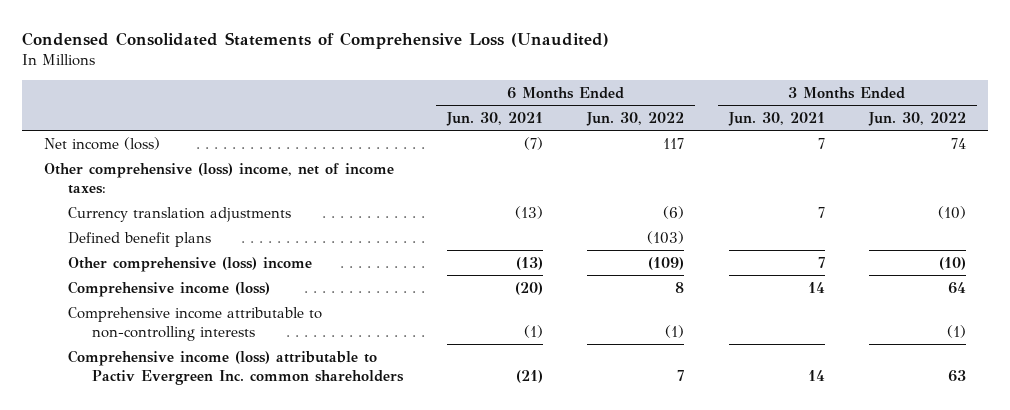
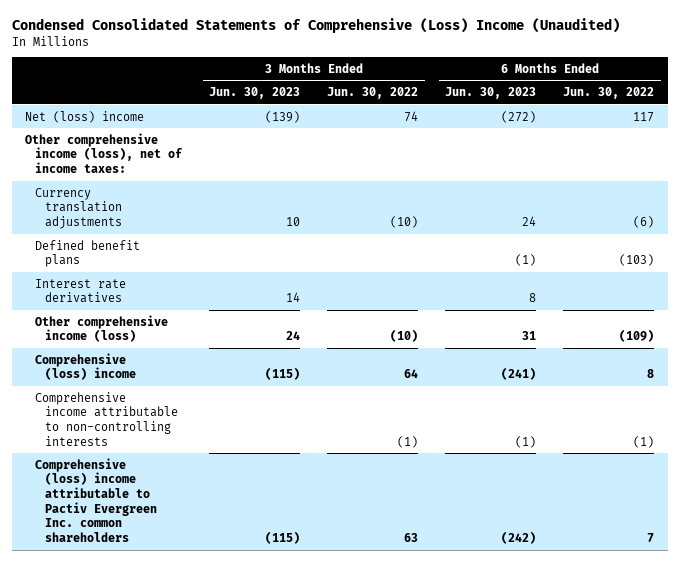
[21,32,609,50] Condensed Consolidated Statements of Comprehensive Loss (Unaudited) -> [11,17,620,33] Condensed Consolidated Statements of Comprehensive (Loss) Income (Unaudited)
[446,111,544,126] Jun. 30, 2021 -> none
[727,111,825,126] Jun. 30, 2021 -> none
none -> [209,87,301,100] Jun. 30, 2023
none -> [445,87,537,100] Jun. 30, 2023
[44,136,161,150] Net income (loss) -> [25,110,145,123] Net (loss) income
[44,162,395,195] Other comprehensive (loss) income, net of income taxes: -> [25,132,183,174] Other comprehensive income (loss), net of income taxes:
none -> [35,278,127,304] Interest rate derivatives
[67,256,312,272] Other comprehensive (loss) income -> [35,314,169,343] Other comprehensive income (loss)
[67,280,270,297] Comprehensive income (loss) -> [35,352,137,381] Comprehensive (loss) income
[67,349,404,386] Comprehensive income (loss) attributable to Pactiv Evergreen Inc. common shareholders -> [35,457,158,543] Comprehensive (loss) income attributable to Pactiv Evergreen Inc. common shareholders

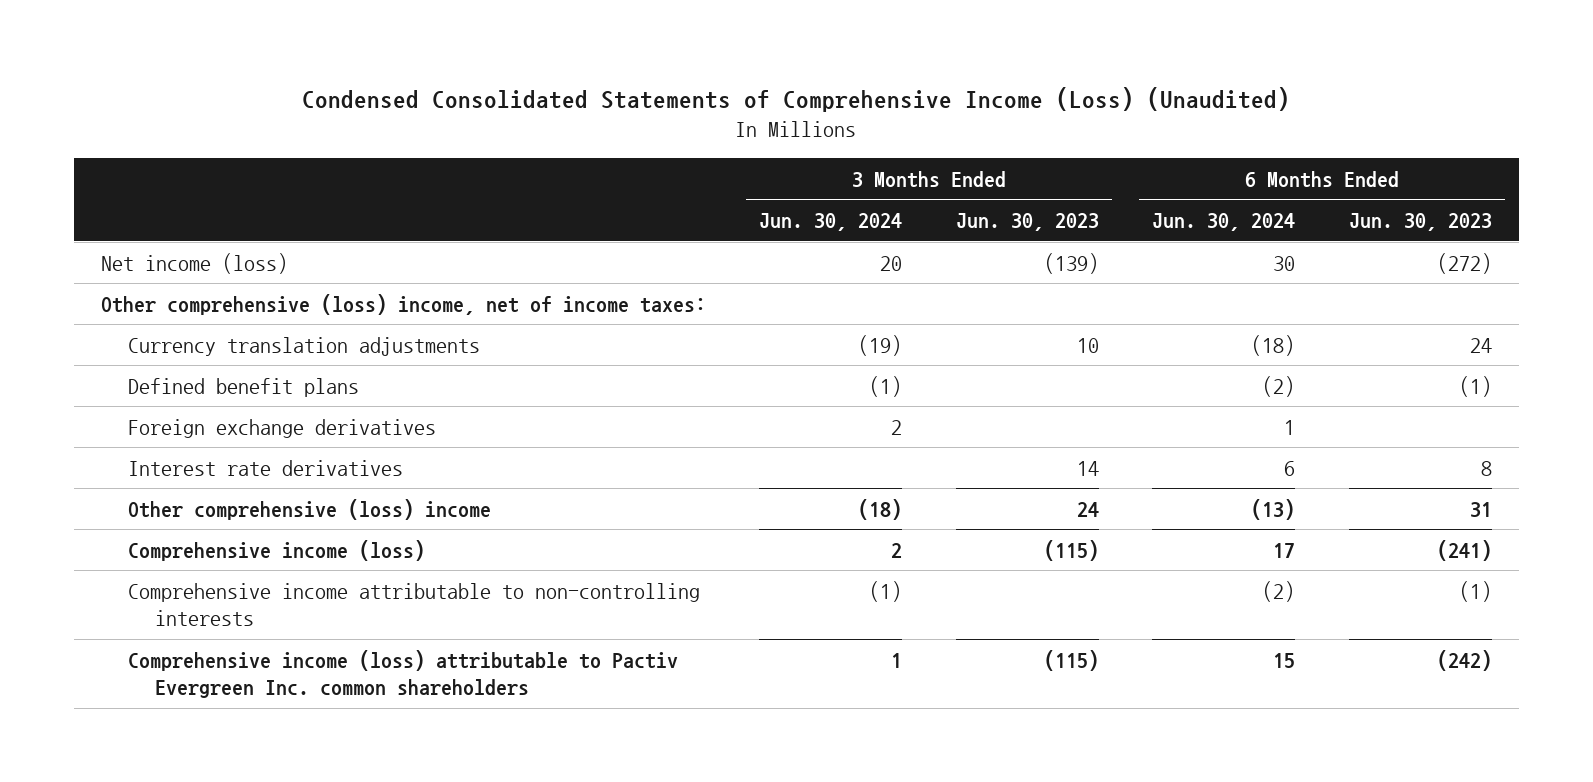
[11,17,620,33] Condensed Consolidated Statements of Comprehensive (Loss) Income (Unaudited) -> [302,87,1291,113] Condensed Consolidated Statements of Comprehensive Income (Loss) (Unaudited)
[327,87,419,100] Jun. 30, 2022 -> none
[563,87,655,100] Jun. 30, 2022 -> none
none -> [759,213,903,232] Jun. 30, 2024
none -> [1152,213,1296,232] Jun. 30, 2024
[25,110,145,123] Net (loss) income -> [100,252,288,274] Net income (loss)
[25,132,183,174] Other comprehensive income (loss), net of income taxes: -> [100,293,706,315] Other comprehensive (loss) income, net of income taxes:
none -> [127,418,436,438] Foreign exchange derivatives
[35,314,169,343] Other comprehensive income (loss) -> [127,498,491,520] Other comprehensive (loss) income
[35,352,137,381] Comprehensive (loss) income -> [127,539,425,561] Comprehensive income (loss)
[35,457,158,543] Comprehensive (loss) income attributable to Pactiv Evergreen Inc. common shareholders -> [127,649,678,699] Comprehensive income (loss) attributable to Pactiv Evergreen Inc. common shareholders

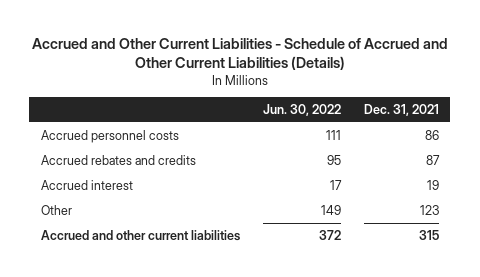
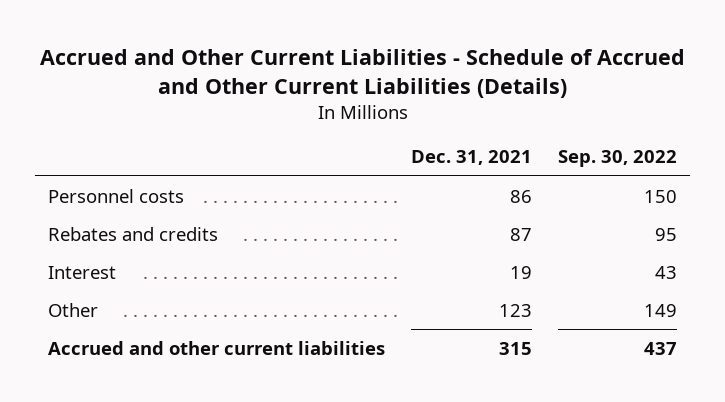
[262,104,341,117] Jun. 30, 2022 -> none
none -> [558,150,678,168] Sep. 30, 2022
[40,129,179,143] Accrued personnel costs -> [48,188,185,203] Personnel costs
[40,154,196,165] Accrued rebates and credits -> [48,226,219,241] Rebates and credits
[40,179,133,190] Accrued interest -> [48,265,117,279] Interest

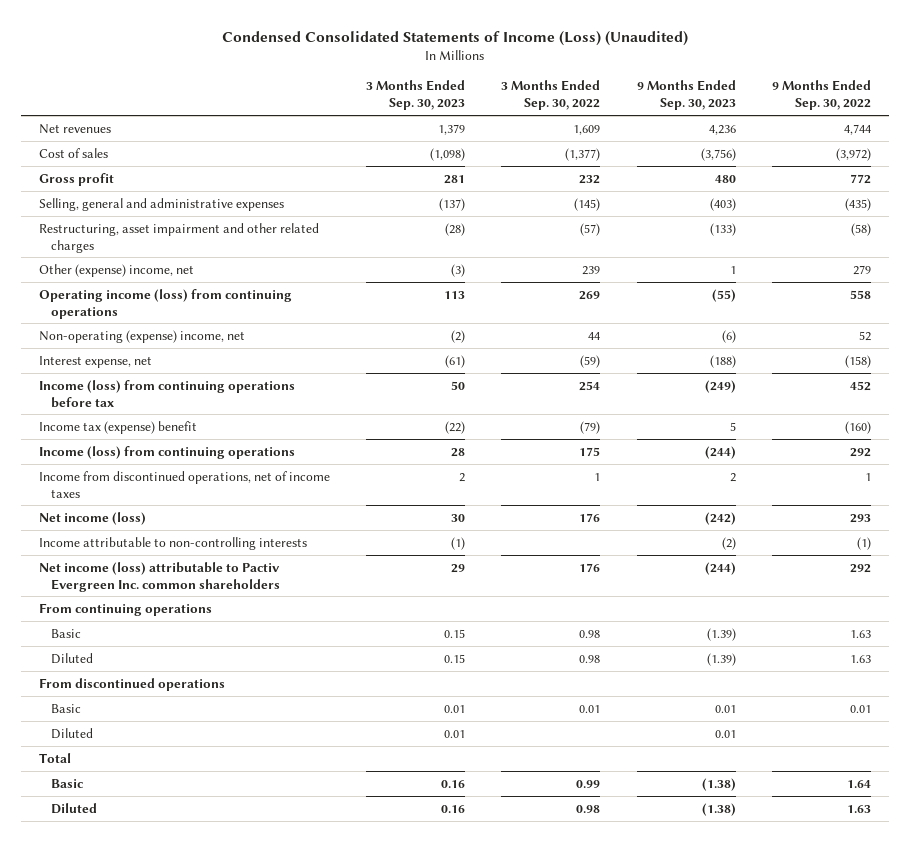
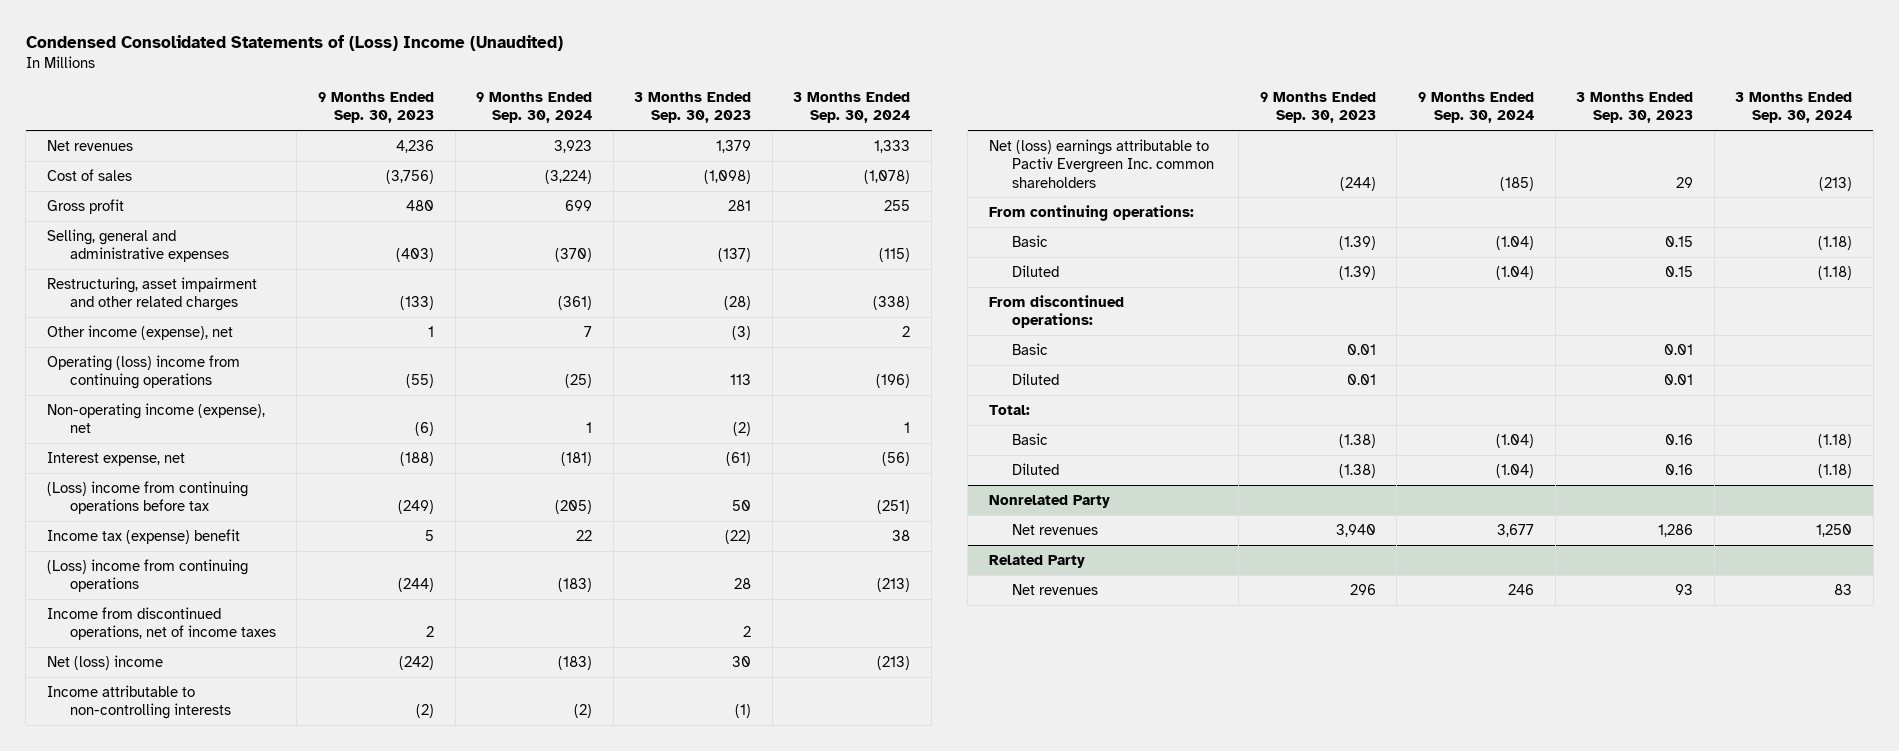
[221,30,688,46] Condensed Consolidated Statements of Income (Loss) (Unaudited) -> [25,35,563,52] Condensed Consolidated Statements of (Loss) Income (Unaudited)
[501,80,601,111] 3 Months Ended Sep. 30, 2022 -> none
[771,80,871,111] 9 Months Ended Sep. 30, 2022 -> none
none -> [476,91,593,124] 9 Months Ended Sep. 30, 2024
none -> [793,91,911,124] 3 Months Ended Sep. 30, 2024
[38,263,194,277] Other (expense) income, net -> [46,324,233,340] Other income (expense), net
[38,288,292,319] Operating income (loss) from continuing operations -> [46,354,240,390] Operating (loss) income from continuing operations
[38,329,245,343] Non-operating (expense) income, net -> [46,402,265,434] Non-operating income (expense), net
[38,379,295,408] Income (loss) from continuing operations before tax -> [46,480,248,515] (Loss) income from continuing operations before tax
[38,445,295,459] Income (loss) from continuing operations -> [46,558,248,593] (Loss) income from continuing operations
[38,511,146,525] Net income (loss) -> [46,654,163,670] Net (loss) income
[38,561,281,592] Net income (loss) attributable to Pactiv Evergreen Inc. common shareholders -> [988,138,1214,188] Net (loss) earnings attributable to Pactiv Evergreen Inc. common shareholders
[38,602,212,616] From continuing operations -> [988,204,1194,221] From continuing operations:
[38,677,225,691] From discontinued operations -> [988,294,1124,329] From discontinued operations:
[38,752,71,763] Total -> [988,404,1030,415] Total:
none -> [988,494,1110,508] Nonrelated Party
none -> [1011,523,1098,535] Net revenues
none -> [988,554,1085,568] Related Party
none -> [1011,583,1098,595] Net revenues

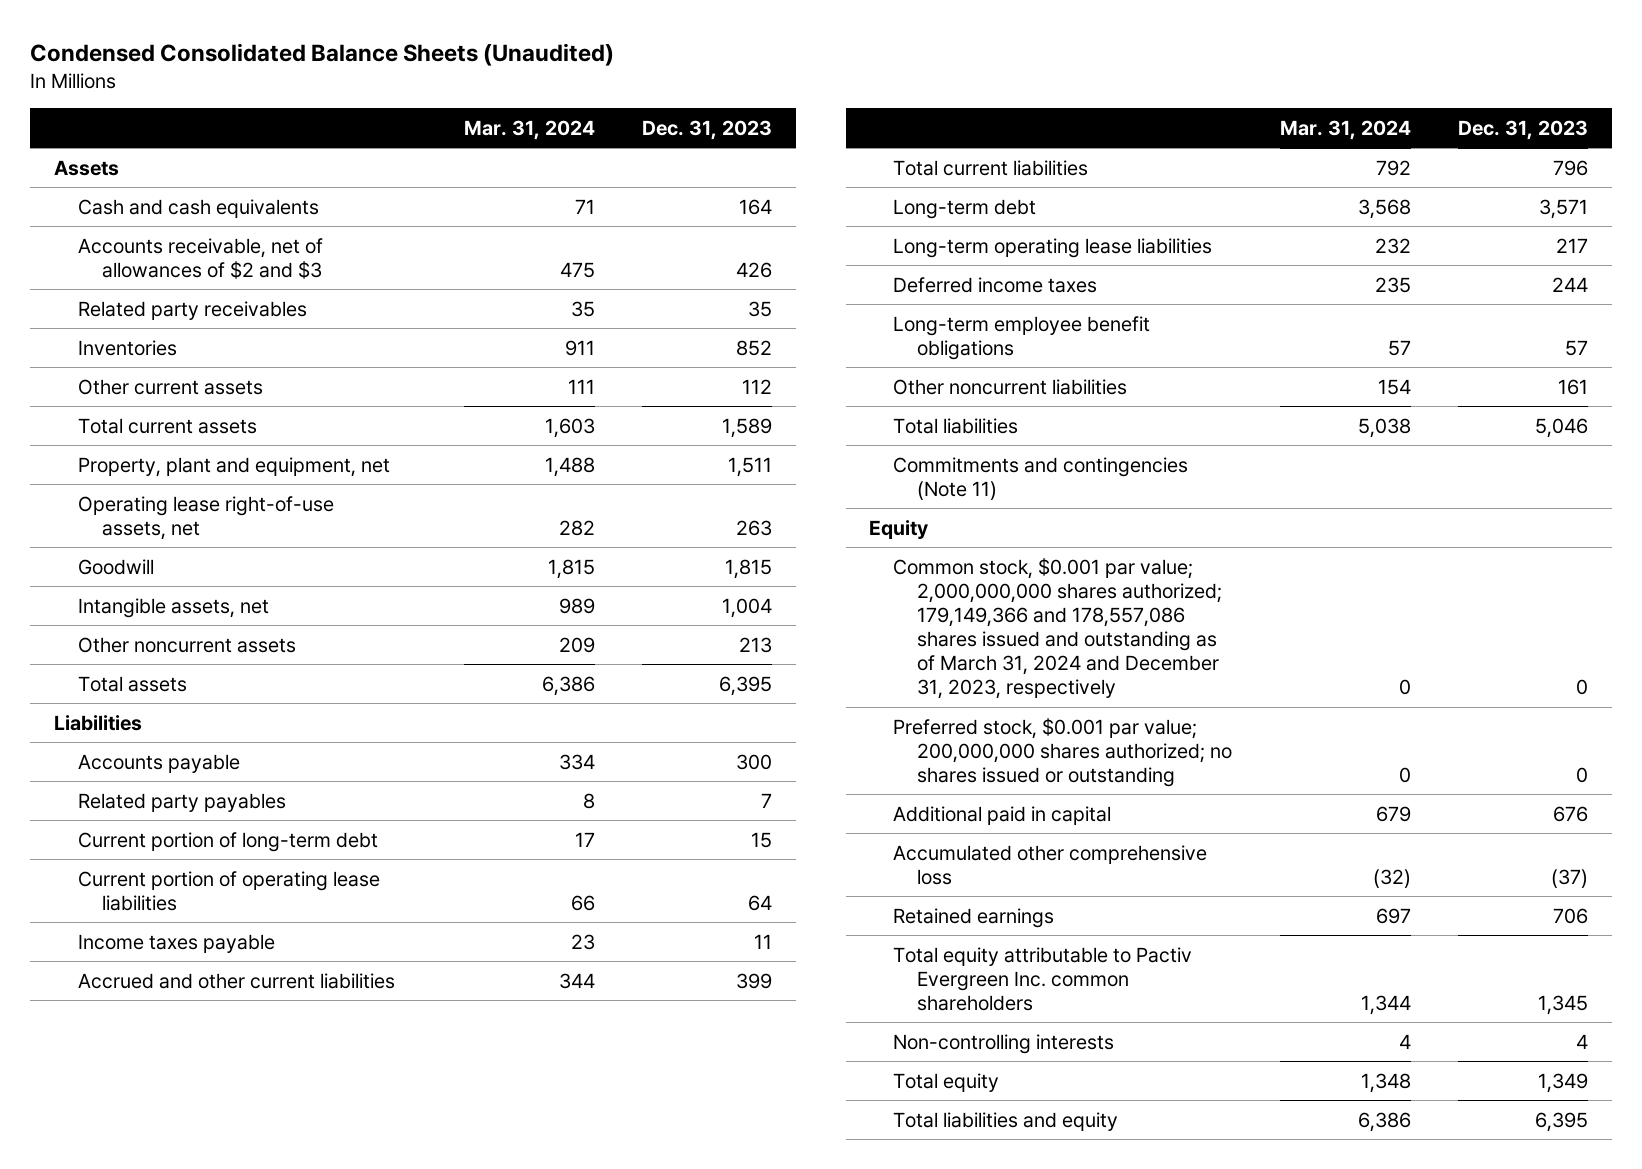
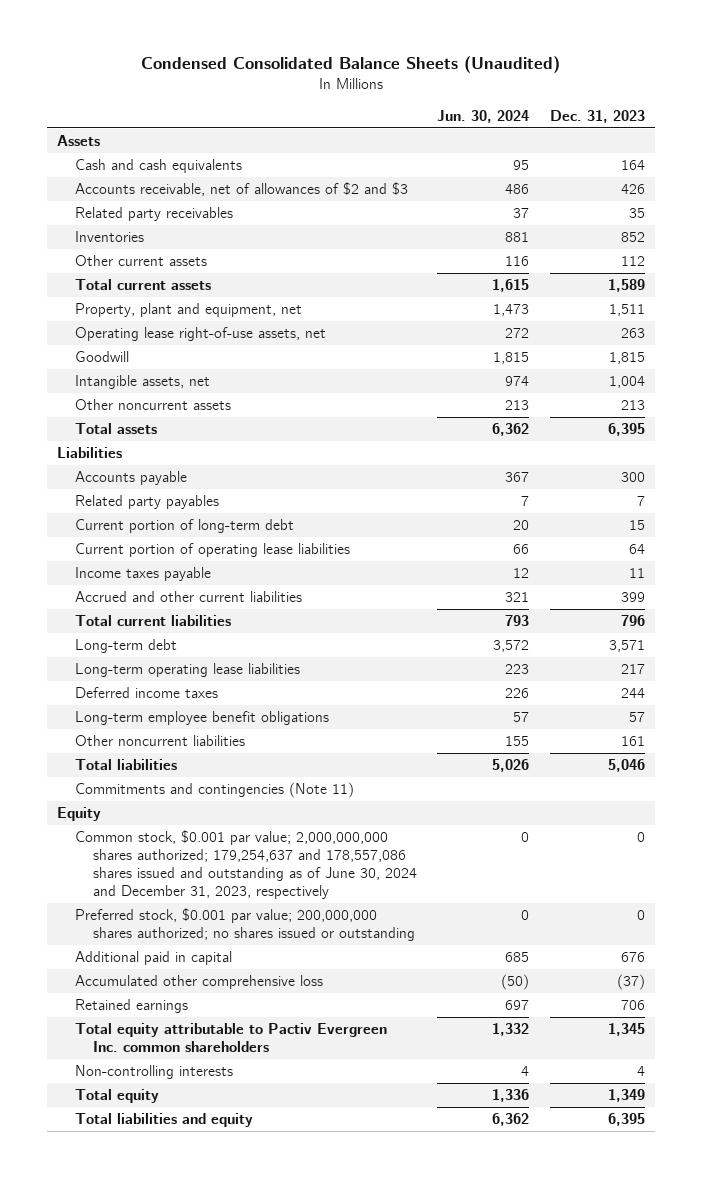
[463,119,595,140] Mar. 31, 2024 -> none
none -> [437,109,530,123] Jun. 30, 2024
[893,557,1223,700] Common stock, $0.001 par value; 2,000,000,000 shares authorized; 179,149,366 and 178,557,086 shares issued and outstanding as of March 31, 2024 and December 31, 2023, respectively -> [74,829,418,900] Common stock, $0.001 par value; 2,000,000,000 shares authorized; 179,254,637 and 178,557,086 shares issued and outstanding as of June 30, 2024 and December 31, 2023, respectively

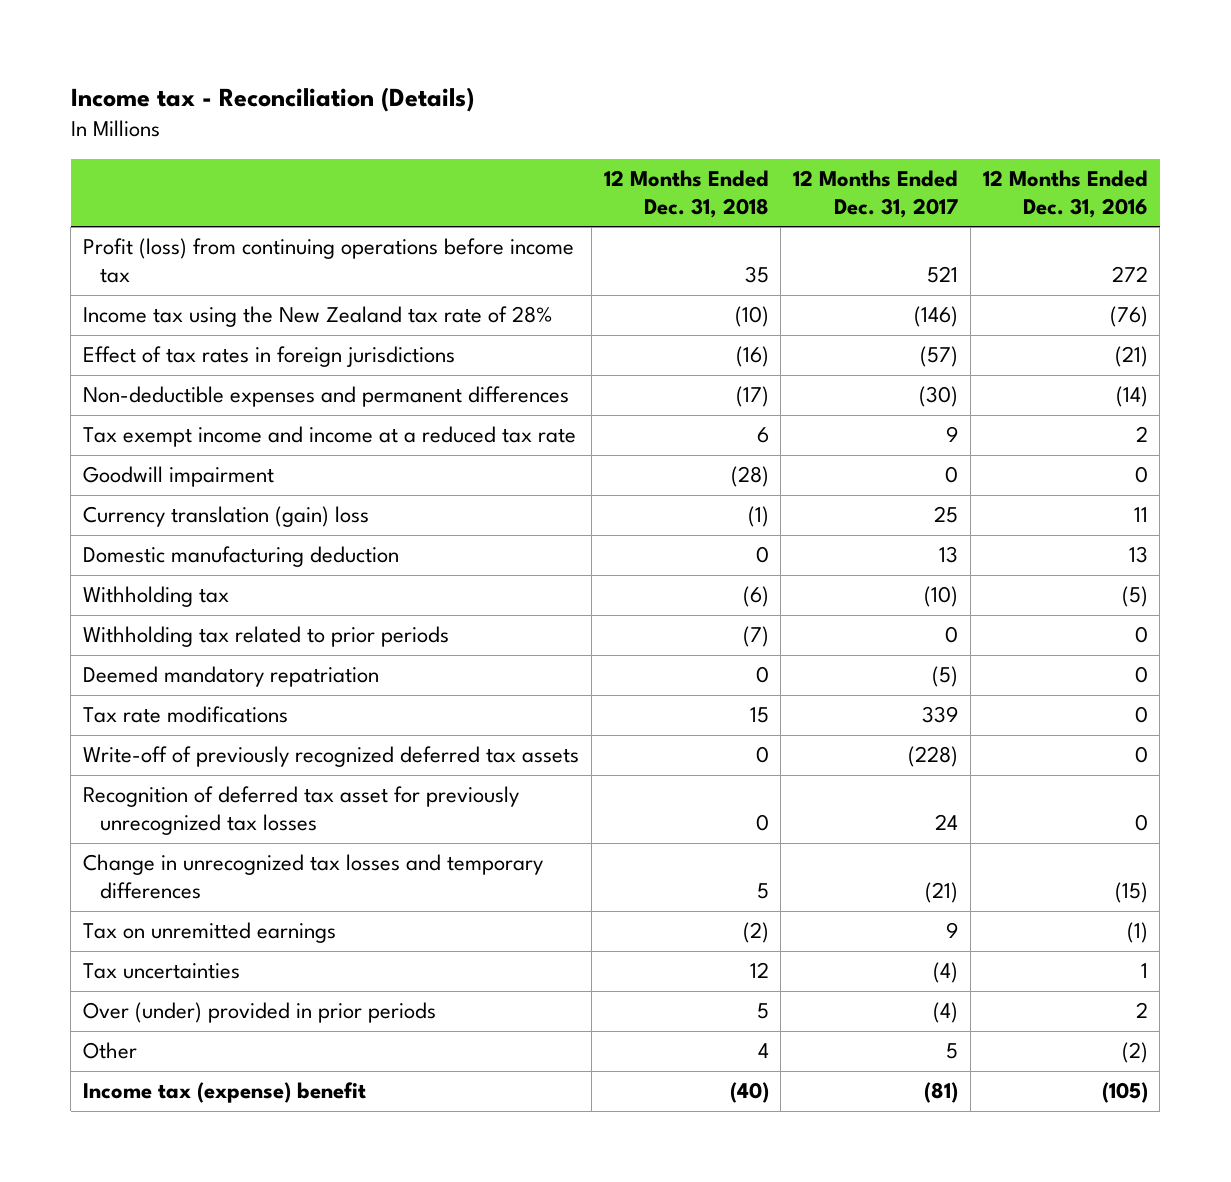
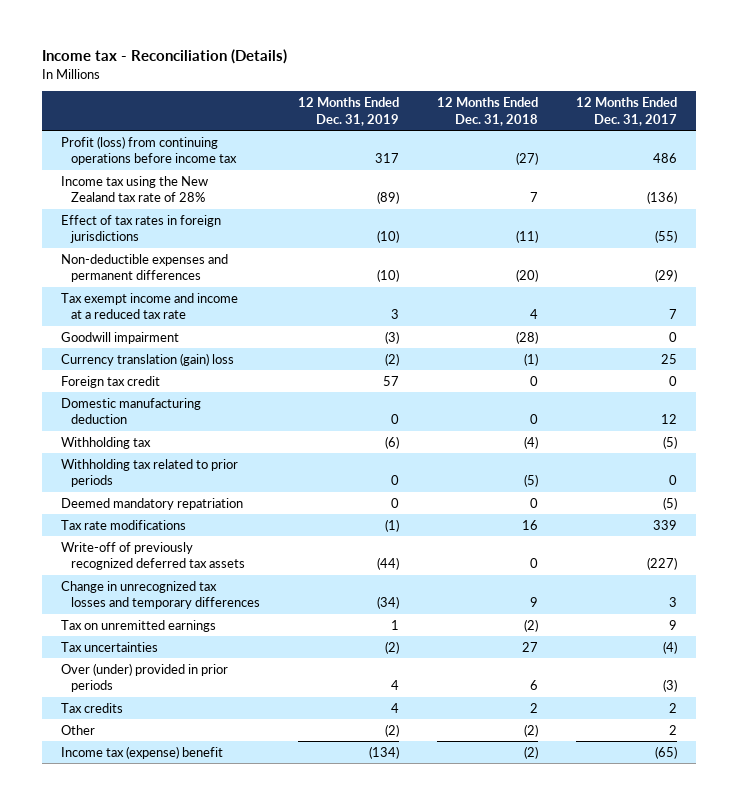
[982,169,1148,218] 12 Months Ended Dec. 31, 2016 -> none
none -> [297,97,399,126] 12 Months Ended Dec. 31, 2019
[744,266,769,284] 35 -> [515,152,538,166] (27)
[927,266,959,284] 521 -> [653,153,678,164] 486
[734,306,769,328] (10) -> [529,192,538,203] 7
[914,306,959,328] (146) -> [647,191,678,205] (136)
[735,346,769,368] (16) -> [515,230,538,244] (11)
[920,346,959,368] (57) -> [655,230,678,244] (55)
[735,386,769,408] (17) -> [515,269,538,283] (20)
[919,386,959,408] (30) -> [655,269,678,283] (29)
[756,427,769,444] 6 -> [529,309,538,320] 4
[946,426,959,443] 9 -> [669,309,678,320] 7
none -> [60,375,160,388] Foreign tax credit
[939,546,959,564] 13 -> [661,414,678,425] 12
[742,586,769,608] (6) -> [523,435,538,449] (4)
[924,586,959,608] (10) -> [663,435,678,449] (5)
[742,626,769,648] (7) -> [523,474,538,488] (5)
[83,786,520,836] Recognition of deferred tax asset for previously unrecognized tax losses -> none
[749,707,769,724] 15 -> [521,519,538,530] 16
[908,746,959,768] (228) -> [647,557,678,571] (227)
[756,883,769,900] 5 -> [529,597,538,608] 9
[925,882,959,904] (21) -> [669,597,678,608] 3
[749,962,769,979] 12 -> [521,641,538,652] 27
[756,1003,769,1020] 5 -> [529,680,538,691] 6
[933,1002,959,1024] (4) -> [663,679,678,693] (3)
none -> [60,702,123,713] Tax credits
[757,1043,769,1059] 4 -> [523,723,538,737] (2)
[946,1043,959,1060] 5 -> [669,724,678,735] 2
[729,1082,769,1104] (40) -> [523,745,538,759] (2)
[924,1082,959,1104] (81) -> [655,745,678,759] (65)

